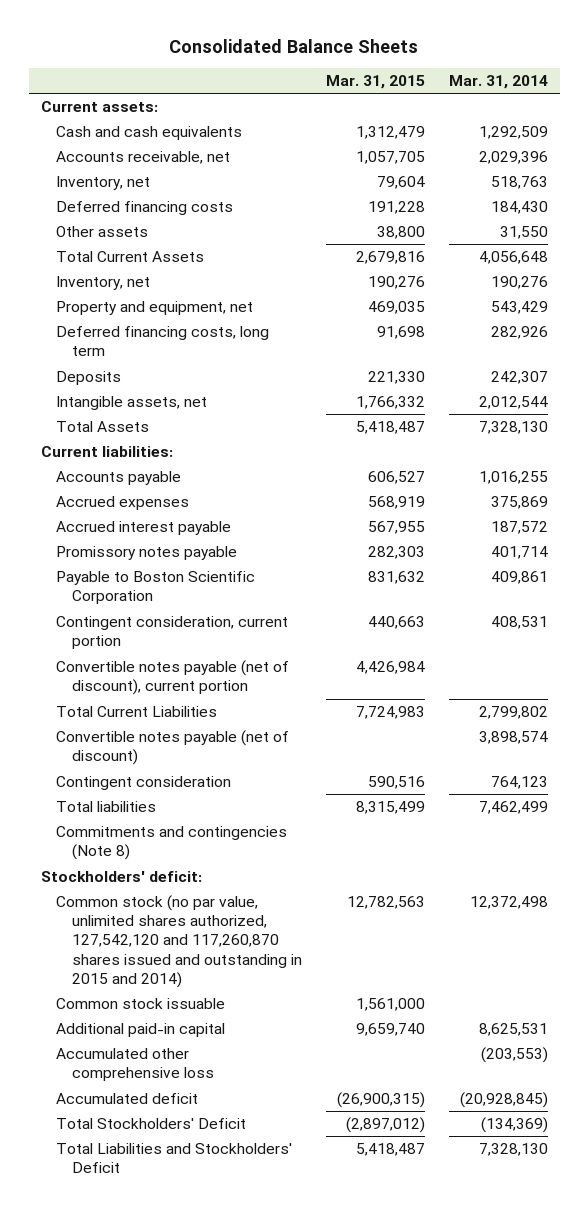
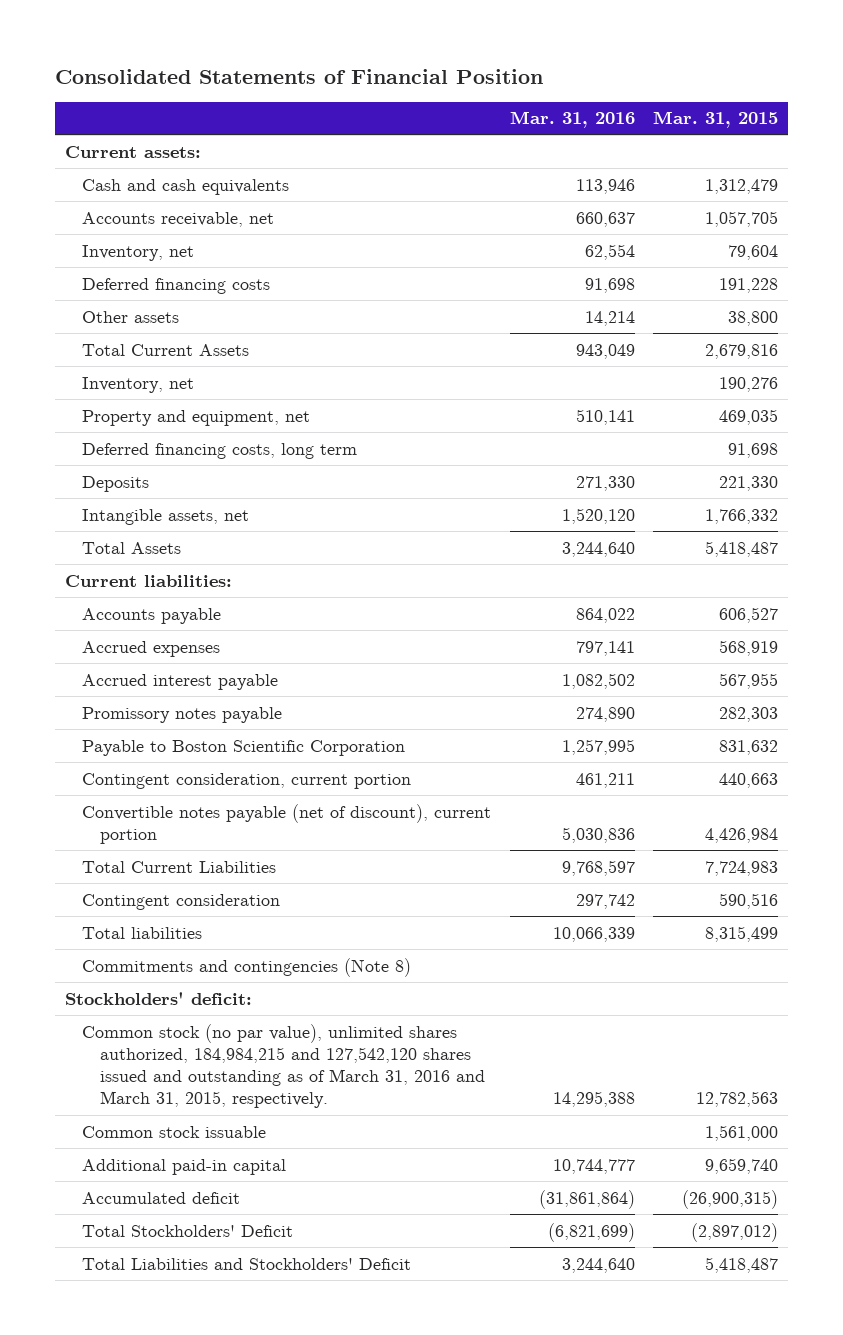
[169,38,419,53] Consolidated Balance Sheets -> [55,68,544,84] Consolidated Statements of Financial Position
[448,75,548,90] Mar. 31, 2014 -> none
none -> [509,111,635,129] Mar. 31, 2016
[56,730,290,766] Convertible notes payable (net of discount) -> none
[56,895,303,988] Common stock (no par value, unlimited shares authorized, 127,542,120 and 117,260,870 shares issued and outstanding in 2015 and 2014) -> [82,1023,485,1109] Common stock (no par value), unlimited shares authorized, 184,984,215 and 127,542,120 shares issued and outstanding as of March 31, 2016 and March 31, 2015, respectively.
[56,1048,215,1082] Accumulated other comprehensive loss -> none

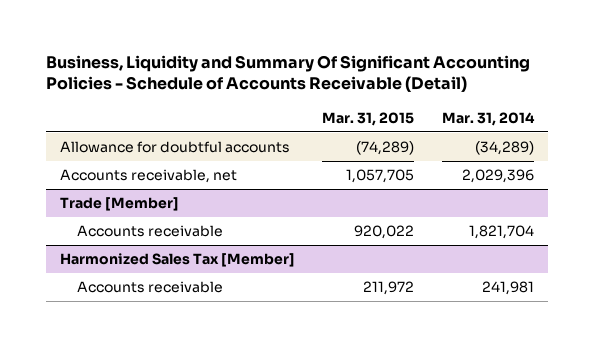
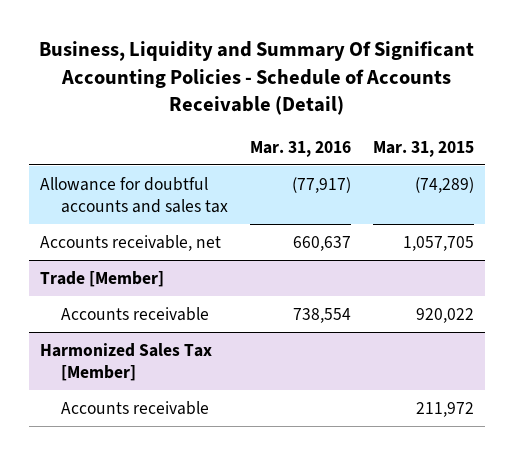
[441,111,535,126] Mar. 31, 2014 -> none
none -> [249,140,351,157] Mar. 31, 2016
[60,141,291,154] Allowance for doubtful accounts -> [39,176,228,214] Allowance for doubtful accounts and sales tax

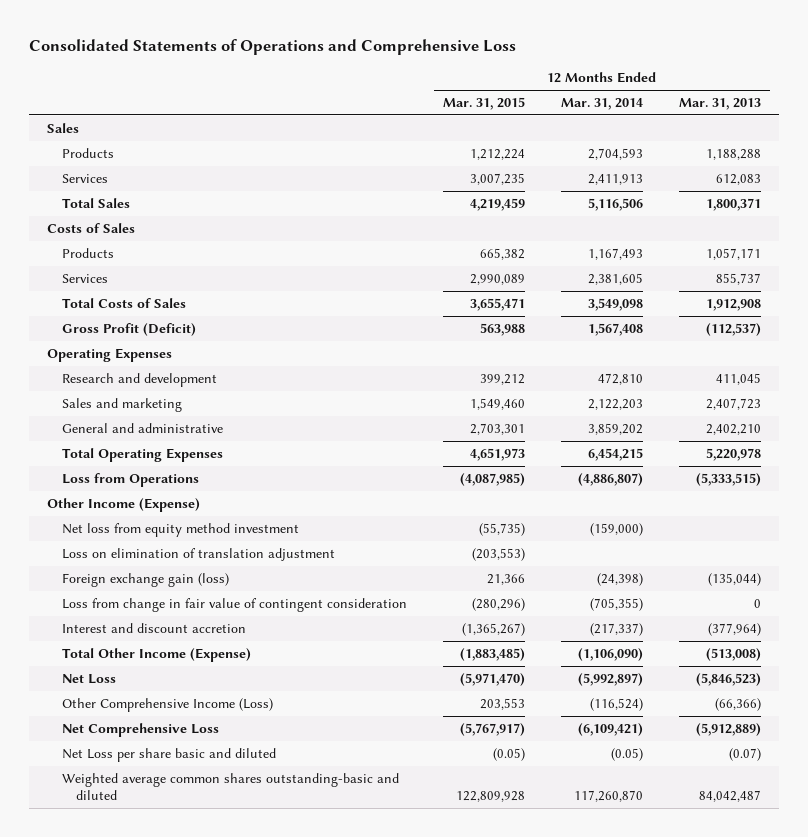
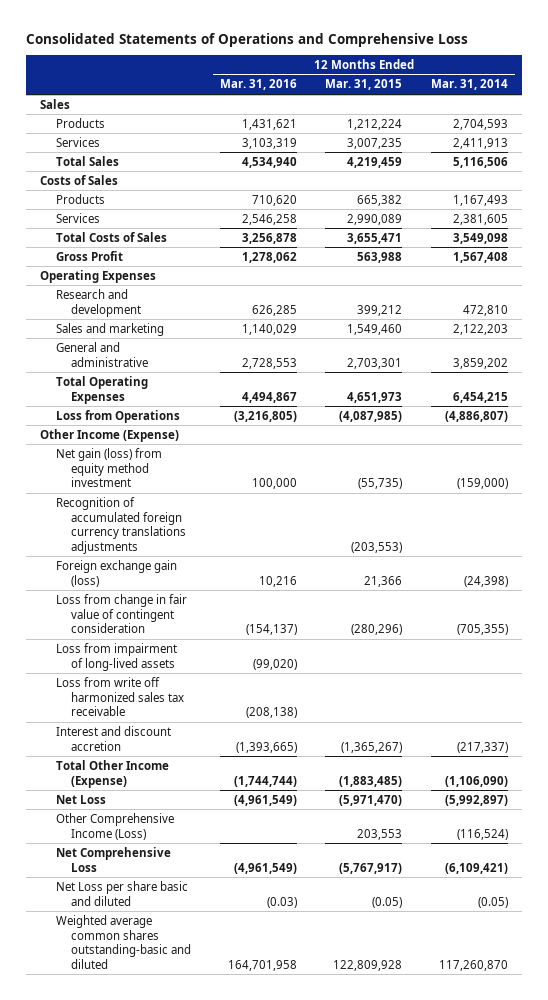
[678,98,761,111] Mar. 31, 2013 -> none
none -> [219,79,297,91] Mar. 31, 2016
[61,323,196,337] Gross Profit (Deficit) -> [55,250,123,261] Gross Profit
[61,523,299,538] Net loss from equity method investment -> [55,447,162,488] Net gain (loss) from equity method investment
[61,548,335,562] Loss on elimination of translation adjustment -> [55,496,187,554] Recognition of accumulated foreign currency translations adjustments
none -> [55,642,177,671] Loss from impairment of long-lived assets
none -> [55,676,185,717] Loss from write off harmonized sales tax receivable

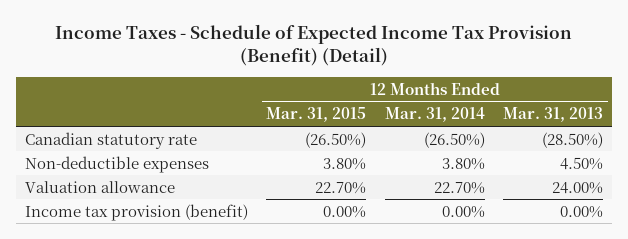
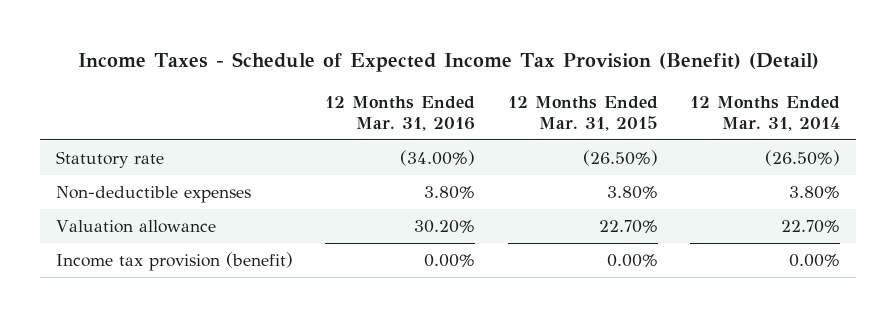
[502,107,603,123] Mar. 31, 2013 -> none
none -> [325,95,476,131] 12 Months Ended Mar. 31, 2016
[24,131,197,149] Canadian statutory rate -> [56,151,165,169] Statutory rate

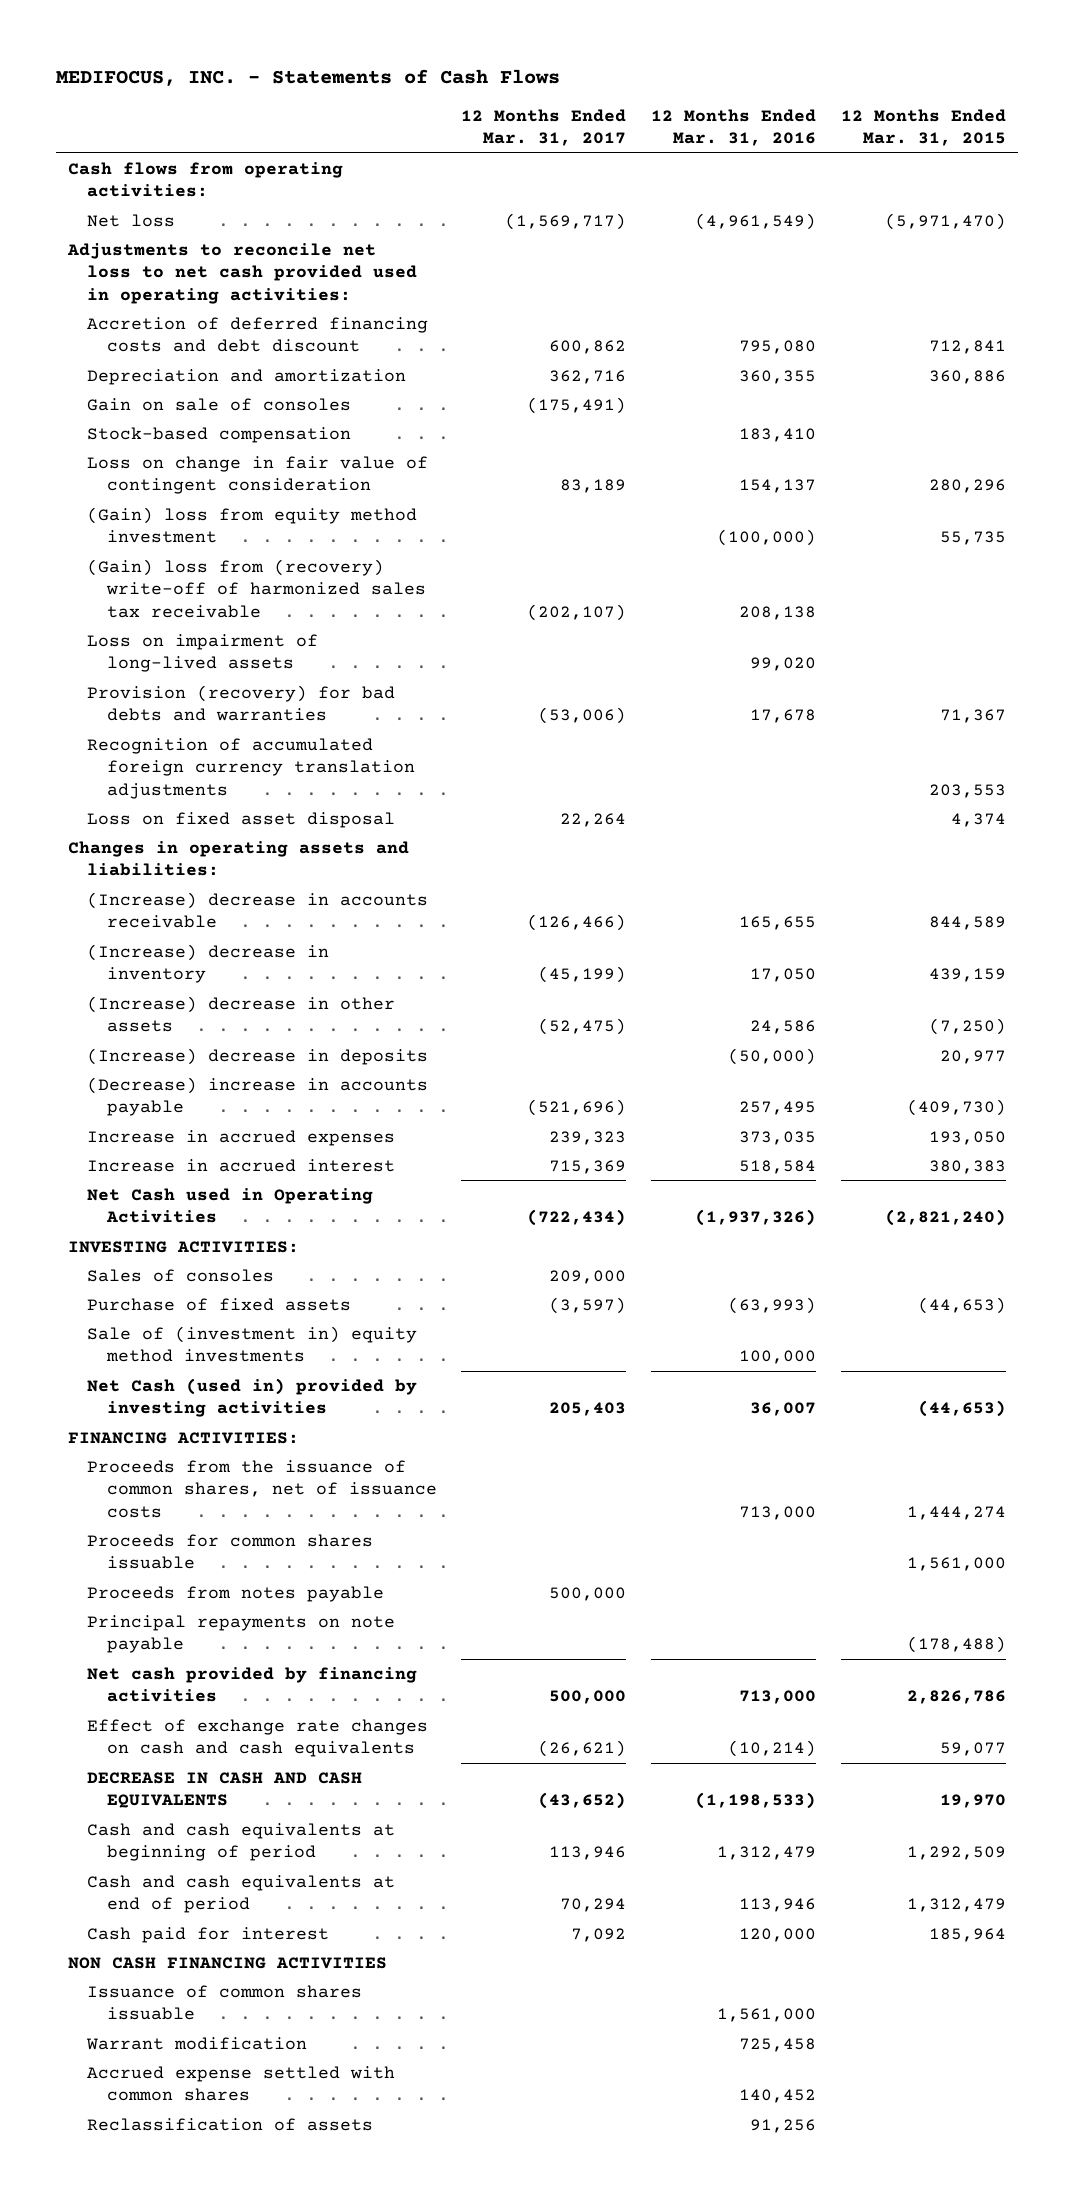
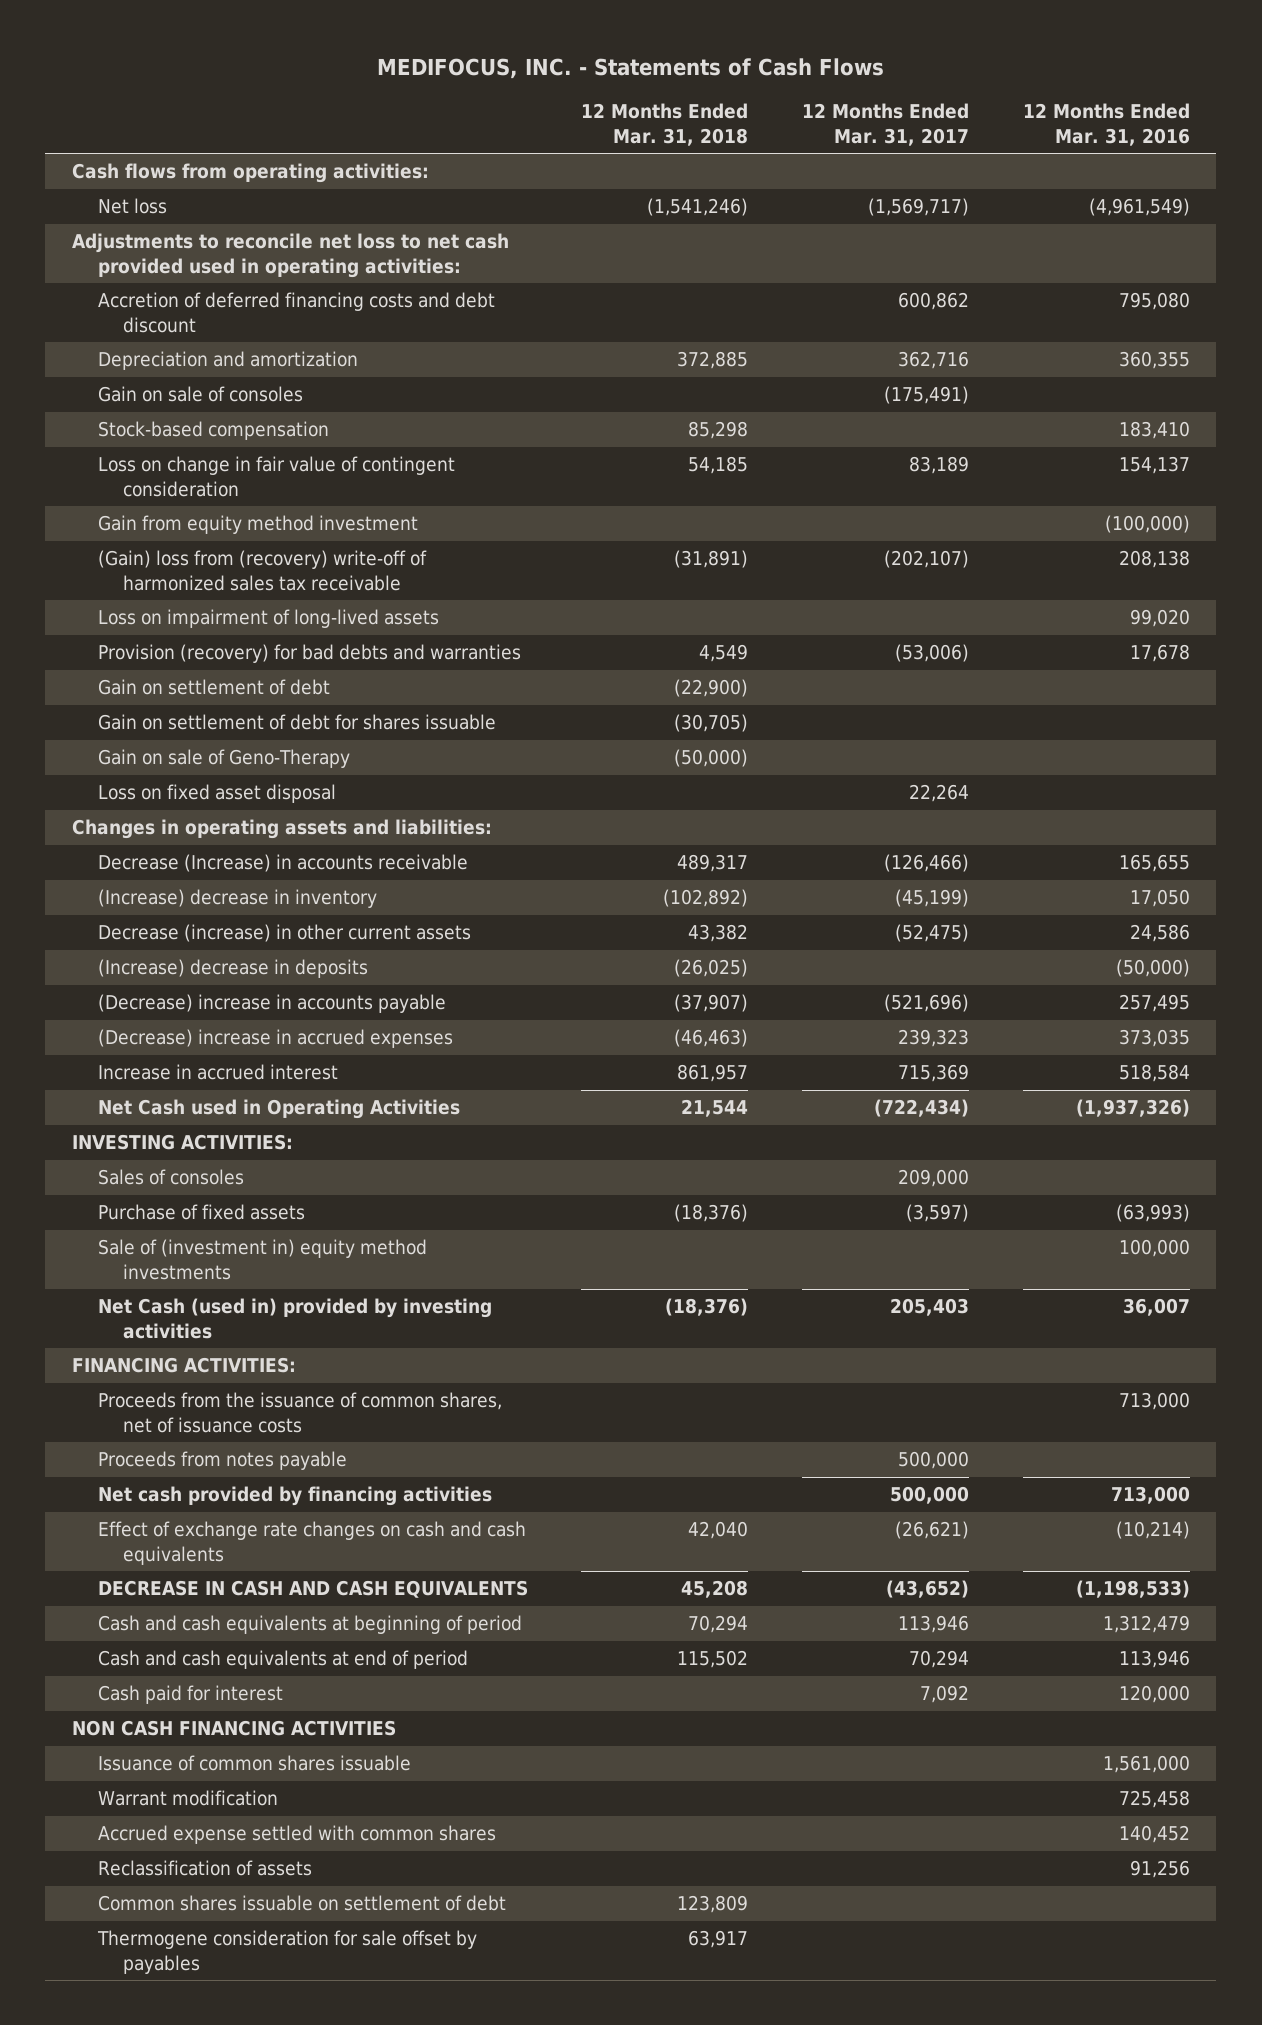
[840,109,1006,147] 12 Months Ended Mar. 31, 2015 -> none
none -> [581,103,749,146] 12 Months Ended Mar. 31, 2018
[87,506,418,544] (Gain) loss from equity method investment -> [97,515,418,535] Gain from equity method investment
[87,737,415,799] Recognition of accumulated foreign currency translation adjustments -> none
none -> [97,679,330,696] Gain on settlement of debt
none -> [97,714,496,731] Gain on settlement of debt for shares issuable
none -> [97,749,350,769] Gain on sale of Geno-Therapy
[87,891,429,929] (Increase) decrease in accounts receivable -> [97,854,468,873] Decrease (Increase) in accounts receivable
[87,995,396,1033] (Increase) decrease in other assets -> [97,924,471,943] Decrease (increase) in other current assets
[87,1129,396,1146] Increase in accrued expenses -> [97,1029,453,1049] (Decrease) increase in accrued expenses
[87,1533,374,1570] Proceeds for common shares issuable -> none
[87,1614,396,1654] Principal repayments on note payable -> none
none -> [97,1895,506,1912] Common shares issuable on settlement of debt
none -> [96,1930,477,1974] Thermogene consideration for sale offset by payables

